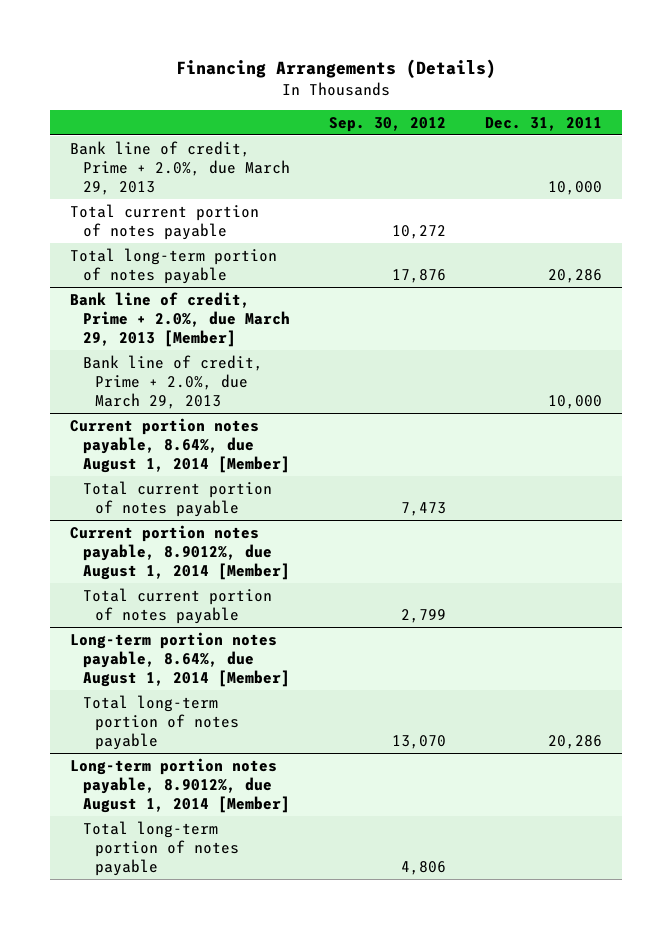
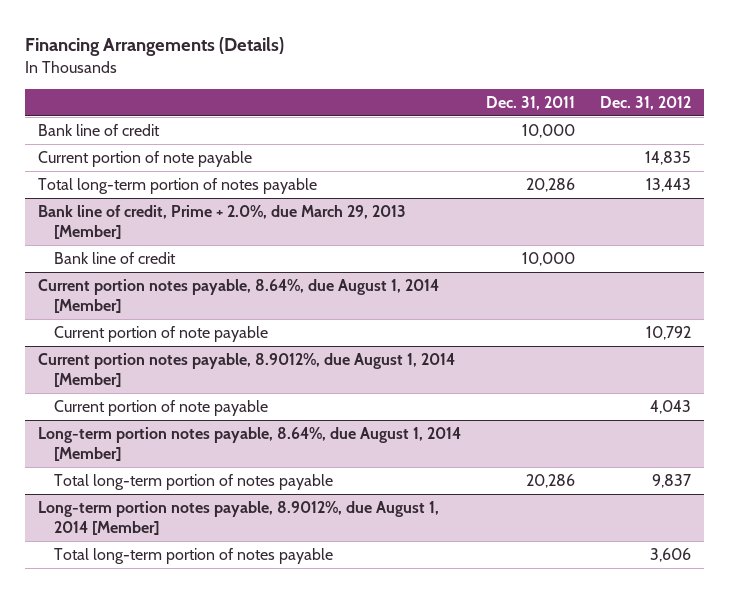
[328,116,446,132] Sep. 30, 2012 -> none
none -> [600,96,692,111] Dec. 31, 2012
[69,140,290,196] Bank line of credit, Prime + 2.0%, due March 29, 2013 -> [37,124,160,137] Bank line of credit
[69,203,259,241] Total current portion of notes payable -> [37,151,252,168] Current portion of note payable
[82,354,263,410] Bank line of credit, Prime + 2.0%, due March 29, 2013 -> [54,252,177,265] Bank line of credit
[82,480,272,518] Total current portion of notes payable -> [54,326,269,343] Current portion of note payable
[82,587,272,625] Total current portion of notes payable -> [54,400,269,417] Current portion of note payable

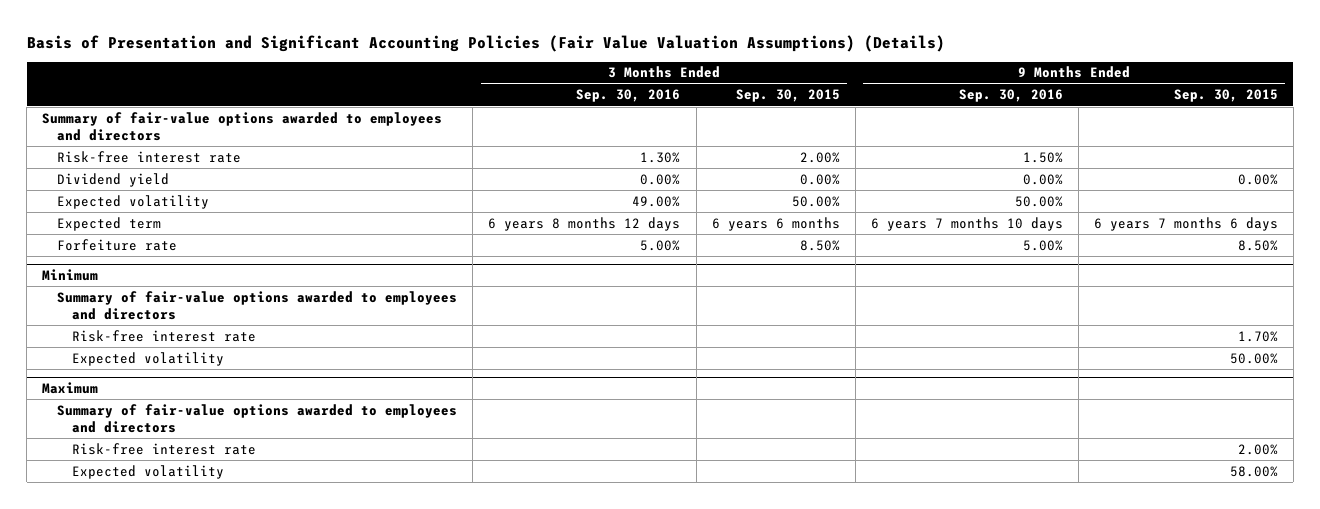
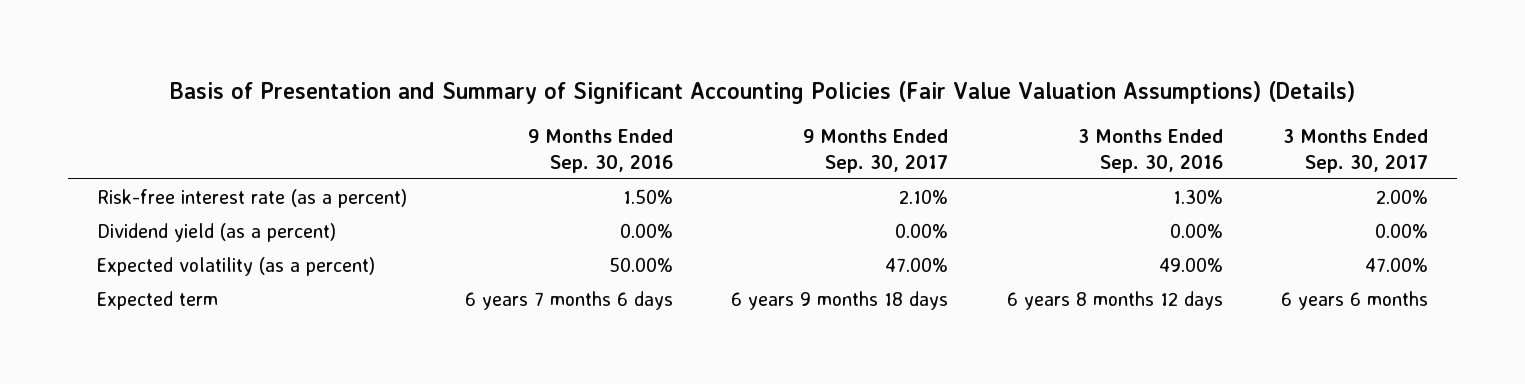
[26,34,945,52] Basis of Presentation and Significant Accounting Policies (Fair Value Valuation Assumptions) (Details) -> [170,80,1356,104] Basis of Presentation and Summary of Significant Accounting Policies (Fair Value Valuation Assumptions) (Details)
[735,89,840,103] Sep. 30, 2015 -> none
[1173,89,1278,103] Sep. 30, 2015 -> none
none -> [803,128,949,173] 9 Months Ended Sep. 30, 2017
none -> [1282,128,1428,173] 3 Months Ended Sep. 30, 2017
[42,111,443,141] Summary of fair-value options awarded to employees and directors -> none
[57,238,178,251] Forfeiture rate -> none
[42,269,99,282] Minimum -> none
[57,290,458,320] Summary of fair-value options awarded to employees and directors -> none
[72,329,257,342] Risk-free interest rate -> none
[72,351,225,366] Expected volatility -> none
[42,382,99,395] Maximum -> none
[57,403,458,433] Summary of fair-value options awarded to employees and directors -> none
[72,442,257,455] Risk-free interest rate -> none
[72,464,225,479] Expected volatility -> none
[57,150,242,163] Risk-free interest rate -> [96,188,407,208] Risk-free interest rate (as a percent)
[57,172,170,187] Dividend yield -> [96,222,336,242] Dividend yield (as a percent)
[57,194,210,209] Expected volatility -> [96,256,375,276] Expected volatility (as a percent)
[870,216,1063,231] 6 years 7 months 10 days -> [465,290,674,310] 6 years 7 months 6 days

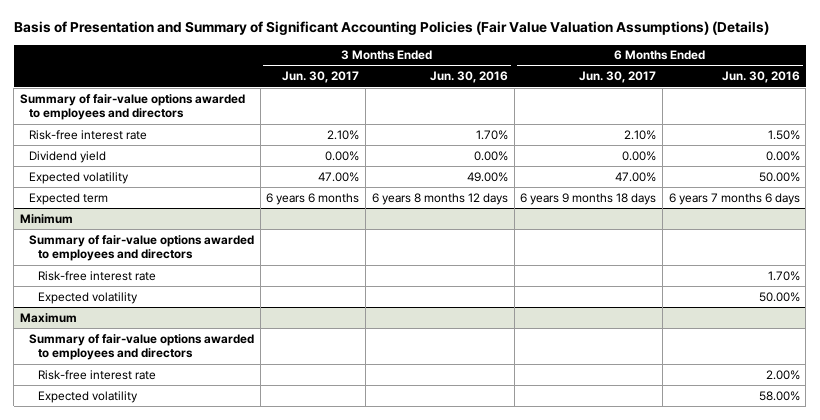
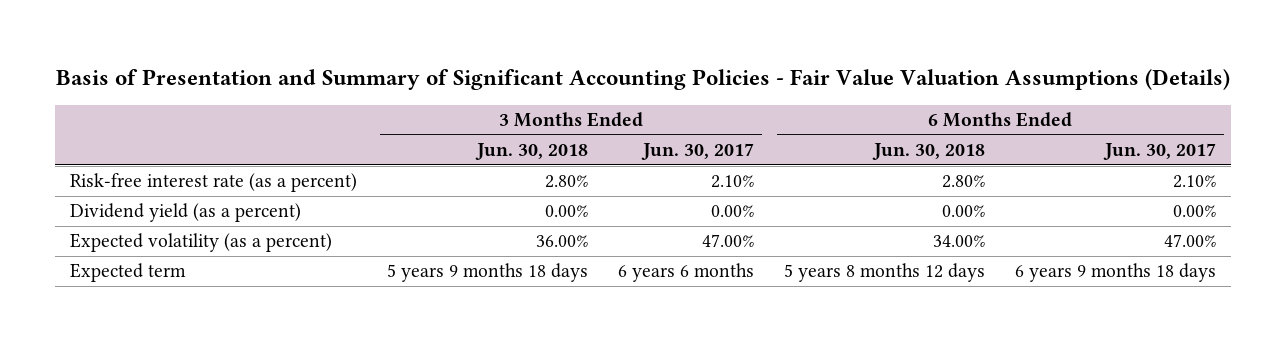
[13,21,769,36] Basis of Presentation and Summary of Significant Accounting Policies (Fair Value Valuation Assumptions) (Details) -> [56,69,1231,91] Basis of Presentation and Summary of Significant Accounting Policies - Fair Value Valuation Assumptions (Details)
[429,71,508,84] Jun. 30, 2016 -> none
[721,71,800,84] Jun. 30, 2016 -> none
none -> [475,142,589,160] Jun. 30, 2018
none -> [872,142,986,160] Jun. 30, 2018
[20,93,246,121] Summary of fair-value options awarded to employees and directors -> none
[29,129,148,140] Risk-free interest rate -> [70,173,358,193] Risk-free interest rate (as a percent)
[29,150,107,163] Dividend yield -> [70,203,302,223] Dividend yield (as a percent)
[29,171,130,184] Expected volatility -> [70,233,333,253] Expected volatility (as a percent)
[20,213,74,224] Minimum -> none
[29,234,255,262] Summary of fair-value options awarded to employees and directors -> none
[38,270,157,281] Risk-free interest rate -> none
[38,291,139,304] Expected volatility -> none
[20,312,78,323] Maximum -> none
[29,333,255,361] Summary of fair-value options awarded to employees and directors -> none
[38,369,157,380] Risk-free interest rate -> none
[38,390,139,403] Expected volatility -> none

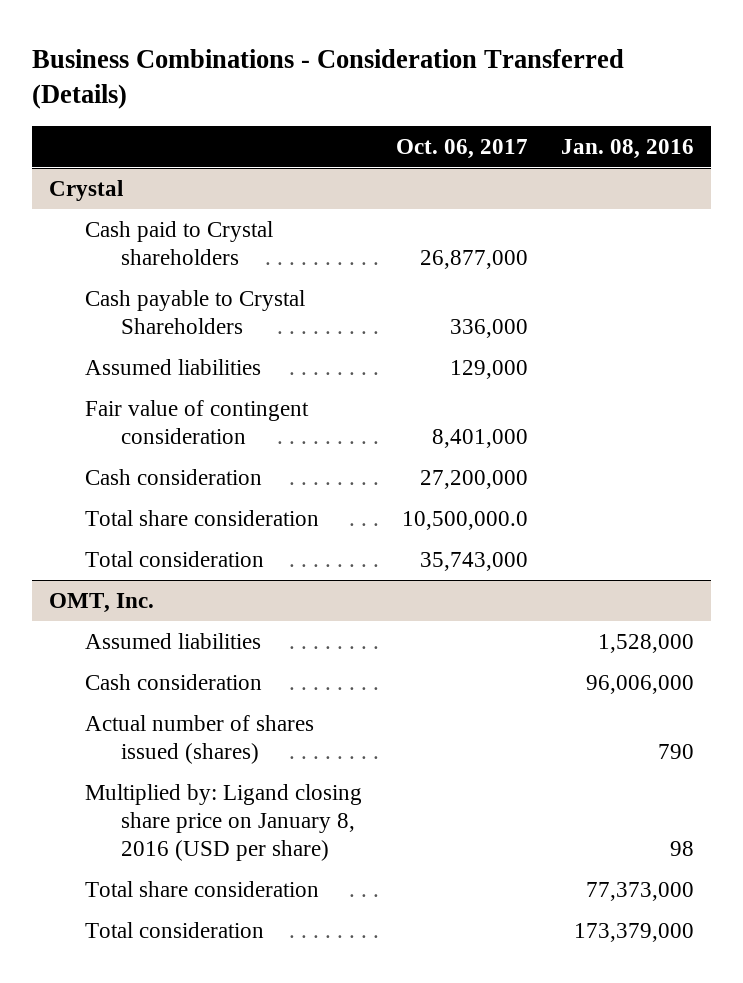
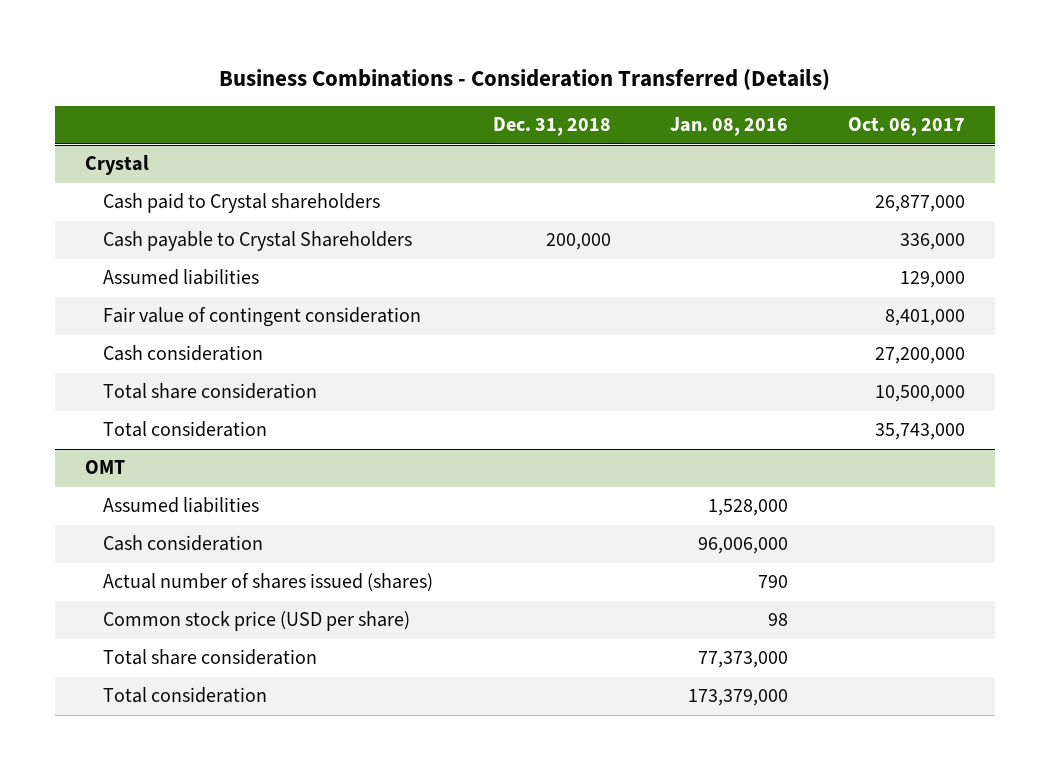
none -> [492,117,611,137] Dec. 31, 2018
[401,510,528,530] 10,500,000.0 -> [874,385,965,403] 10,500,000
[49,592,155,613] OMT, Inc. -> [85,460,126,475] OMT
[85,783,363,862] Multiplied by: Ligand closing share price on January 8, 2016 (USD per share) -> [103,611,411,632] Common stock price (USD per share)

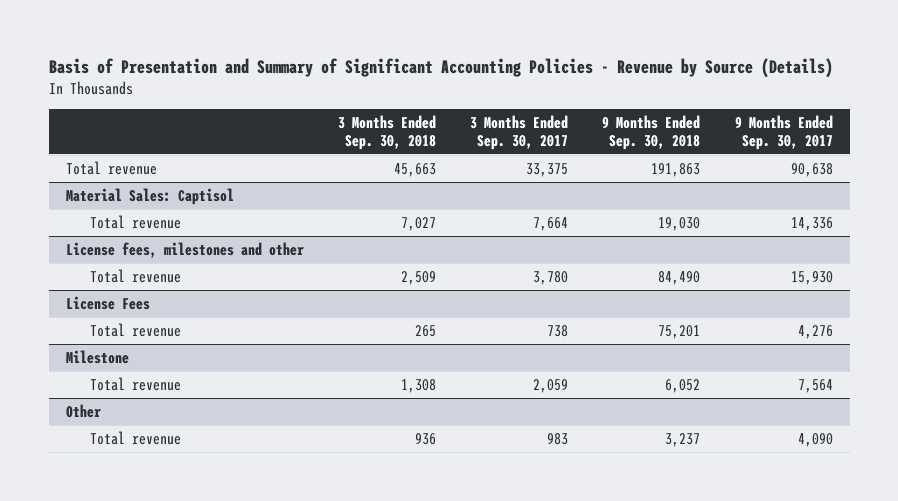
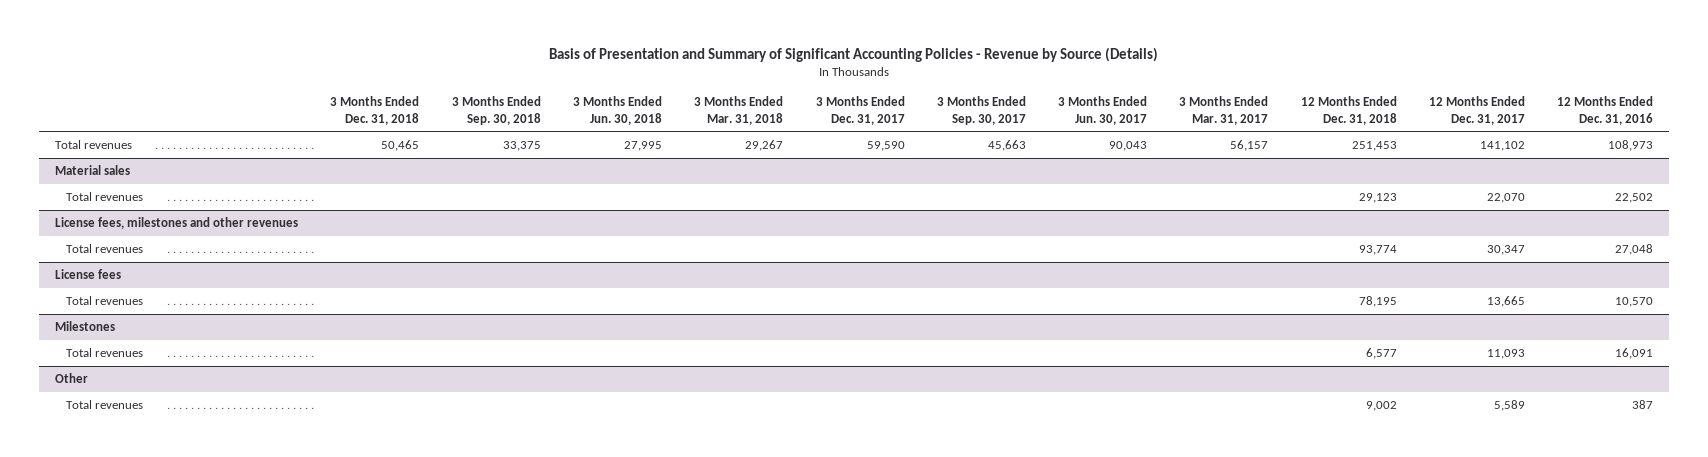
[602,114,701,150] 9 Months Ended Sep. 30, 2018 -> none
[734,114,833,150] 9 Months Ended Sep. 30, 2017 -> none
none -> [330,95,420,125] 3 Months Ended Dec. 31, 2018
none -> [573,95,663,125] 3 Months Ended Jun. 30, 2018
none -> [694,95,784,125] 3 Months Ended Mar. 31, 2018
none -> [815,95,905,125] 3 Months Ended Dec. 31, 2017
none -> [1058,95,1148,125] 3 Months Ended Jun. 30, 2017
none -> [1179,95,1269,125] 3 Months Ended Mar. 31, 2017
none -> [1300,95,1397,125] 12 Months Ended Dec. 31, 2018
none -> [1428,95,1525,125] 12 Months Ended Dec. 31, 2017
none -> [1557,95,1654,125] 12 Months Ended Dec. 31, 2016
[65,160,157,175] Total revenue -> none
[89,214,181,229] Total revenue -> none
[89,268,181,283] Total revenue -> none
[89,322,181,337] Total revenue -> none
[89,376,181,391] Total revenue -> none
none -> [55,139,133,149] Total revenues
[65,187,234,205] Material Sales: Captisol -> [55,164,131,175] Material sales
none -> [66,191,144,201] Total revenues
[65,241,304,258] License fees, milestones and other -> [55,216,299,229] License fees, milestones and other revenues
none -> [66,243,144,253] Total revenues
[65,295,150,310] License Fees -> [55,268,122,279] License fees
none -> [66,295,144,305] Total revenues
[65,349,129,364] Milestone -> [55,320,116,331] Milestones
none -> [66,347,144,357] Total revenues
[89,430,181,445] Total revenue -> none
none -> [66,399,144,409] Total revenues

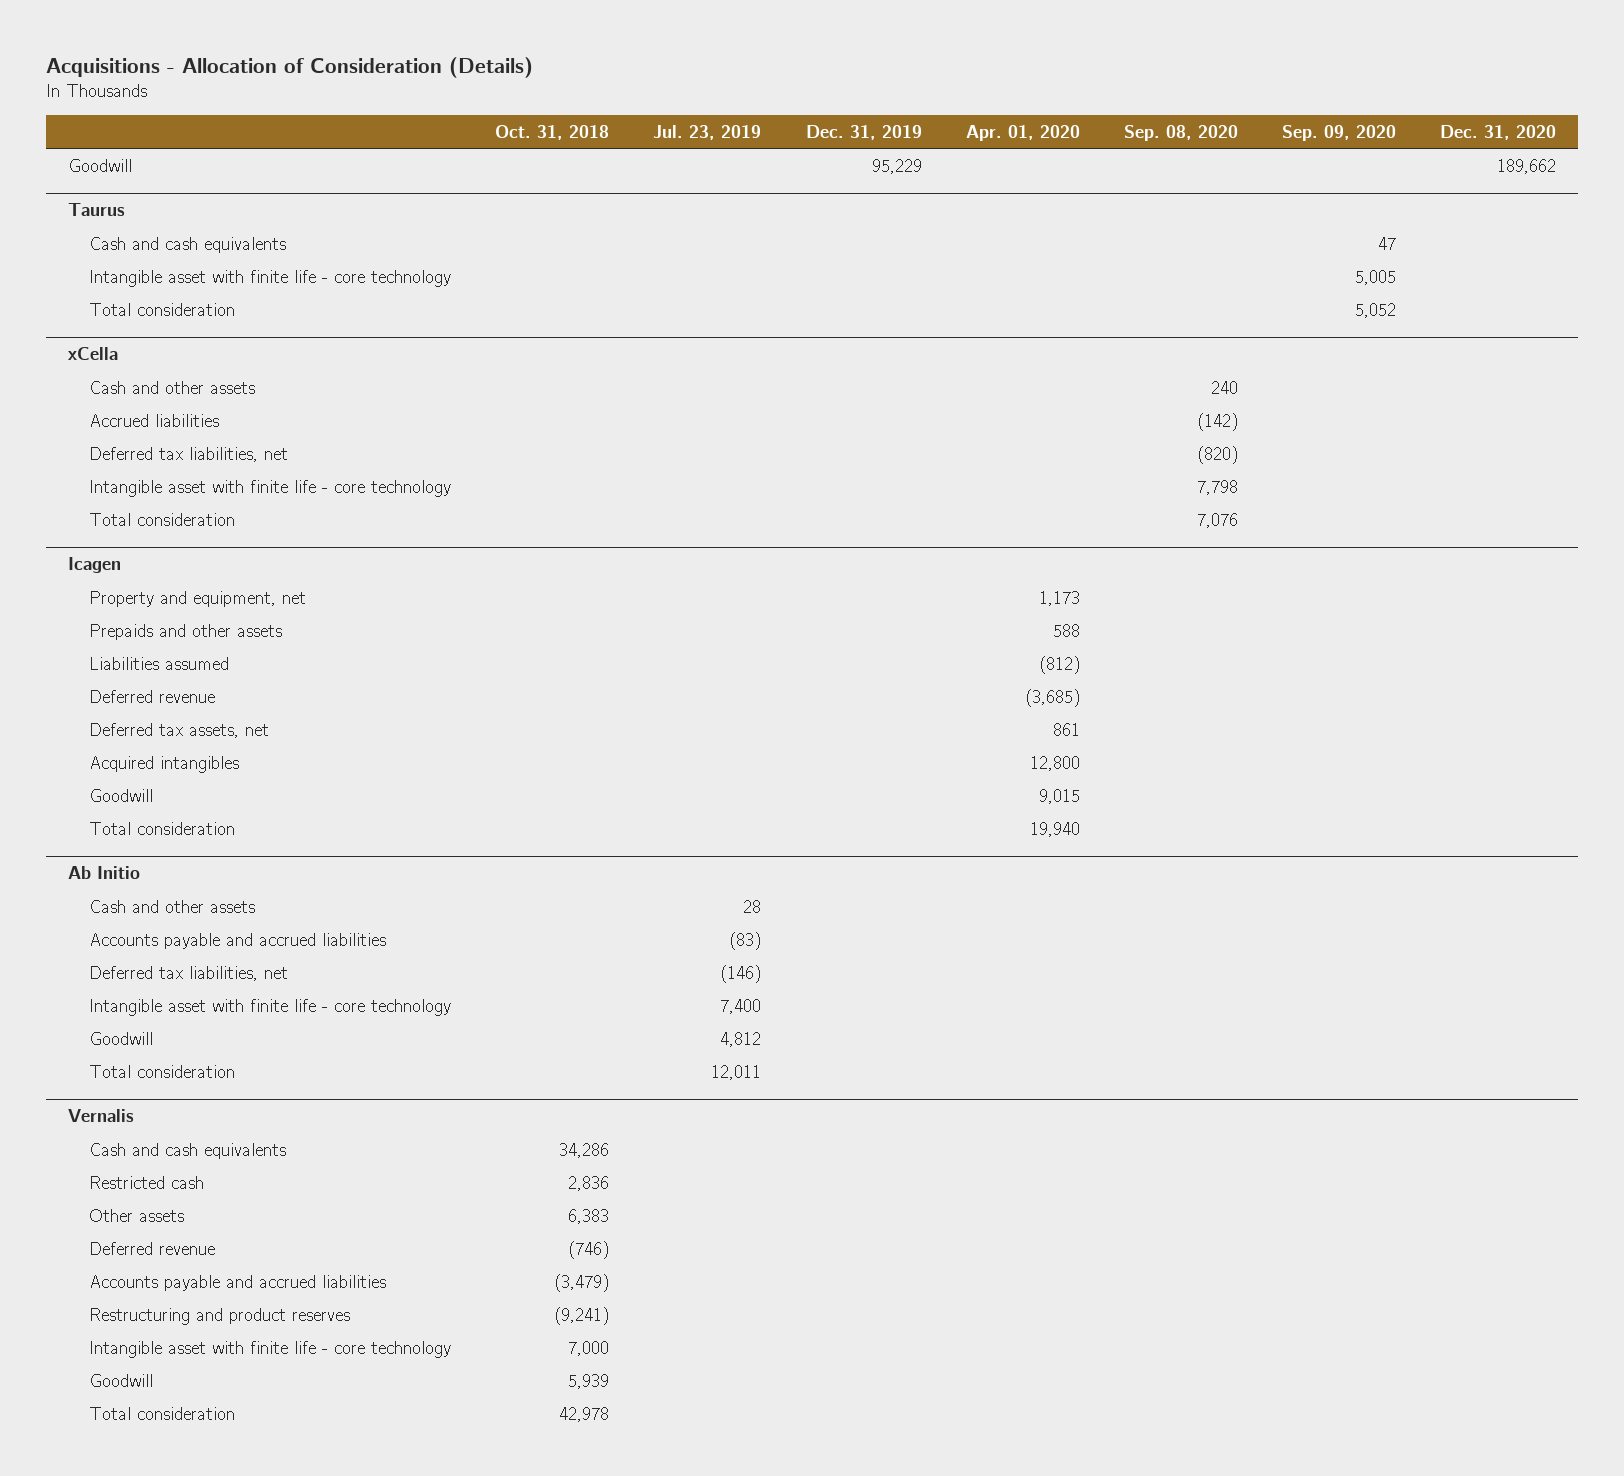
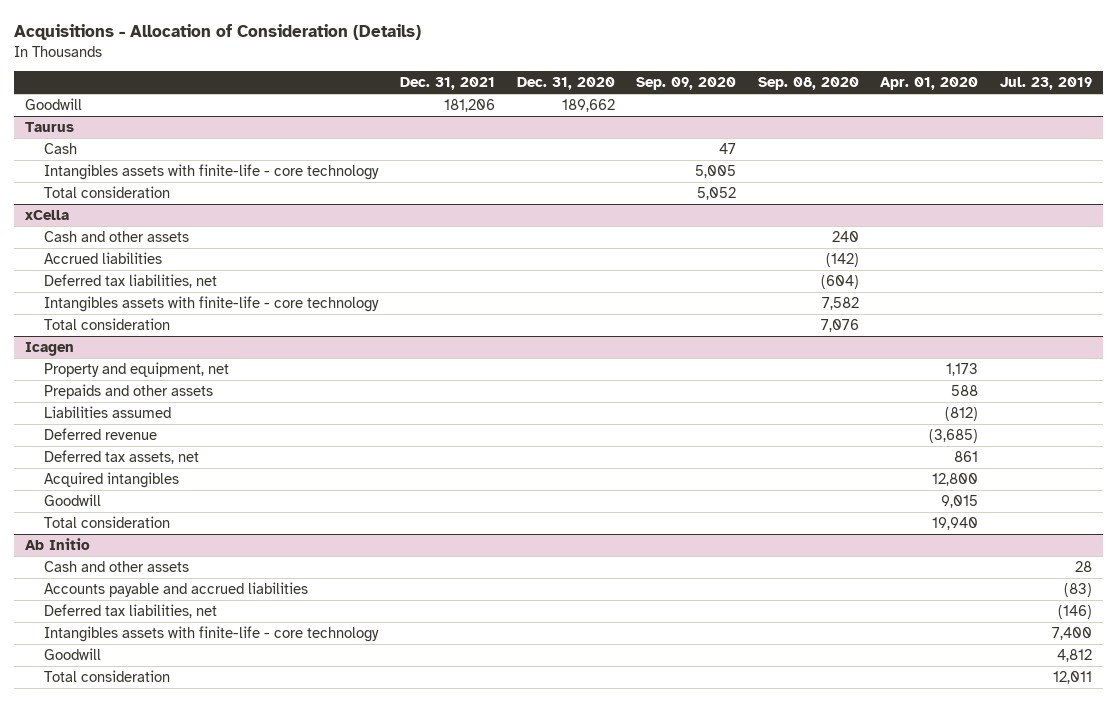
[495,124,610,140] Oct. 31, 2018 -> none
[805,124,922,140] Dec. 31, 2019 -> none
none -> [400,77,496,91] Dec. 31, 2021
[89,236,287,253] Cash and cash equivalents -> [44,142,78,154] Cash
[89,269,452,287] Intangible asset with finite life - core technology -> [44,163,380,180] Intangibles assets with finite-life - core technology
[1196,445,1238,464] (820) -> [820,274,859,289] (604)
[89,479,452,497] Intangible asset with finite life - core technology -> [44,295,380,312] Intangibles assets with finite-life - core technology
[1196,479,1238,495] 7,798 -> [821,296,859,310] 7,582
[89,998,452,1016] Intangible asset with finite life - core technology -> [44,625,380,642] Intangibles assets with finite-life - core technology
[67,1109,134,1123] Vernalis -> none
[89,1142,287,1159] Cash and cash equivalents -> none
[89,1175,205,1189] Restricted cash -> none
[89,1208,185,1222] Other assets -> none
[89,1241,216,1255] Deferred revenue -> none
[89,1274,387,1291] Accounts payable and accrued liabilities -> none
[89,1307,351,1325] Restructuring and product reserves -> none
[89,1340,452,1358] Intangible asset with finite life - core technology -> none
[89,1373,154,1387] Goodwill -> none
[89,1406,236,1420] Total consideration -> none

